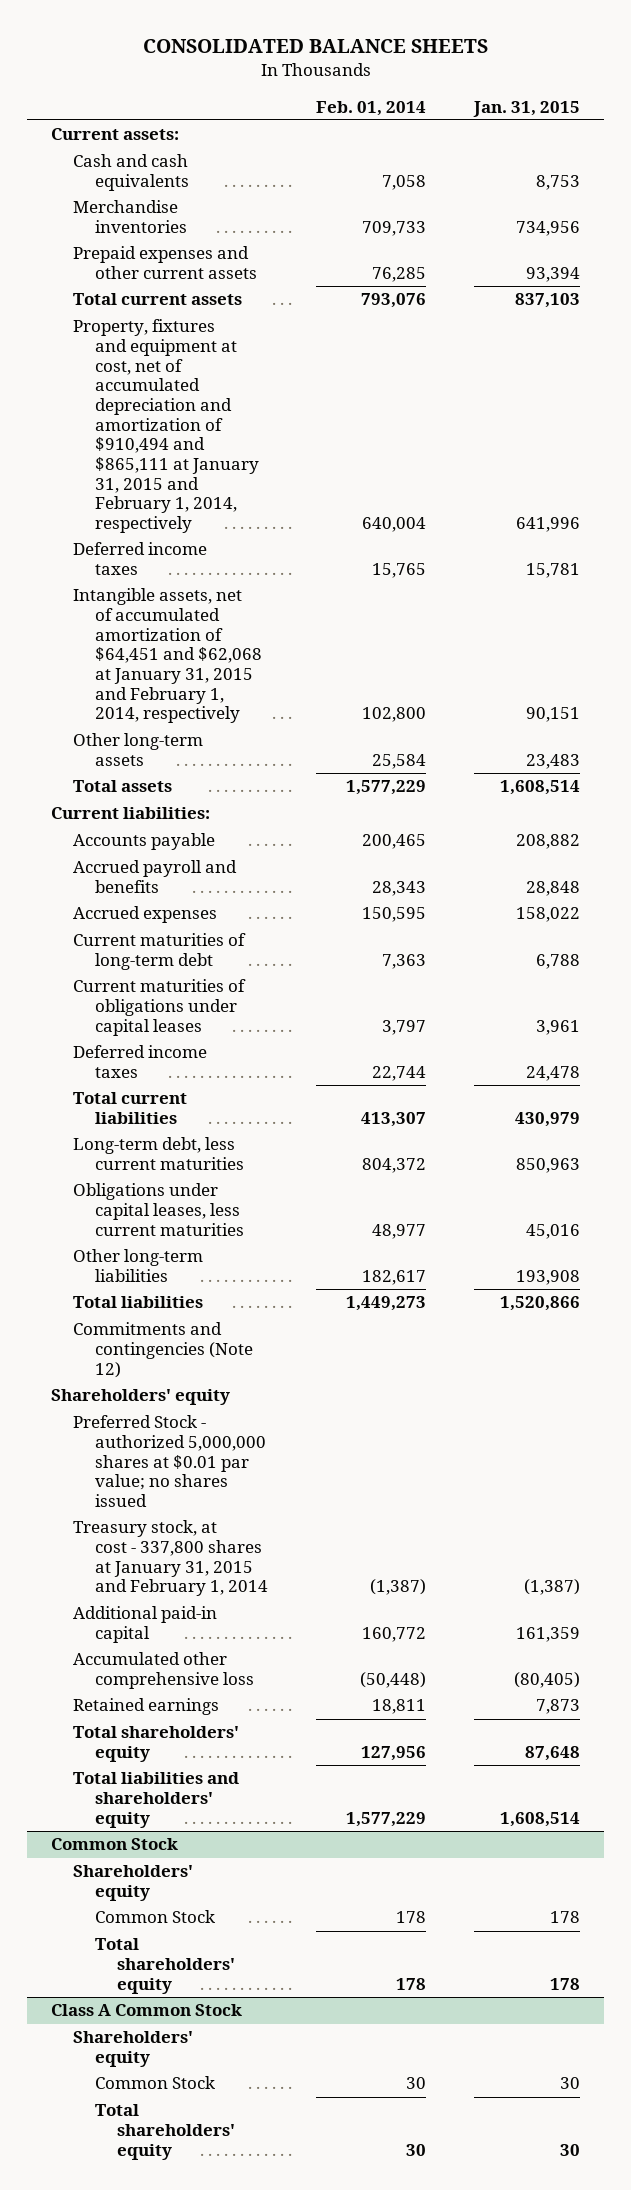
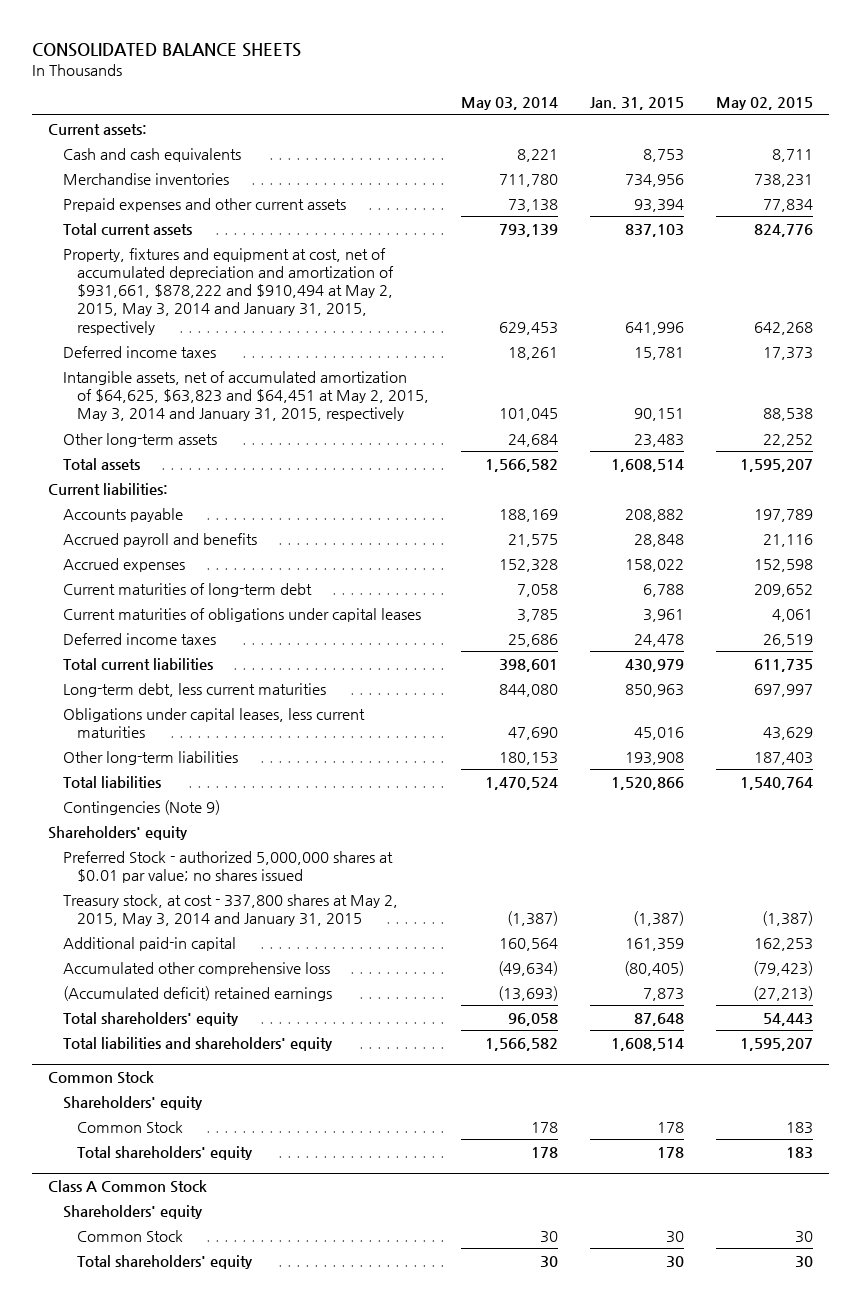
[315,100,426,116] Feb. 01, 2014 -> none
none -> [461,97,559,111] May 03, 2014
none -> [716,97,814,111] May 02, 2015
[72,319,259,533] Property, fixtures and equipment at cost, net of accumulated depreciation and amortization of $910,494 and $865,111 at January 31, 2015 and February 1, 2014, respectively -> [62,247,395,335] Property, fixtures and equipment at cost, net of accumulated depreciation and amortization of $931,661, $878,222 and $910,494 at May 2, 2015, May 3, 2014 and January 31, 2015, respectively
[72,588,262,724] Intangible assets, net of accumulated amortization of $64,451 and $62,068 at January 31, 2015 and February 1, 2014, respectively -> [62,370,430,422] Intangible assets, net of accumulated amortization of $64,625, $63,823 and $64,451 at May 2, 2015, May 3, 2014 and January 31, 2015, respectively
[72,1322,253,1378] Commitments and contingencies (Note 12) -> [62,799,220,815] Contingencies (Note 9)
[72,1520,268,1597] Treasury stock, at cost - 337,800 shares at January 31, 2015 and February 1, 2014 -> [62,893,398,927] Treasury stock, at cost - 337,800 shares at May 2, 2015, May 3, 2014 and January 31, 2015
[72,1698,219,1716] Retained earnings -> [62,985,332,1001] (Accumulated deficit) retained earnings

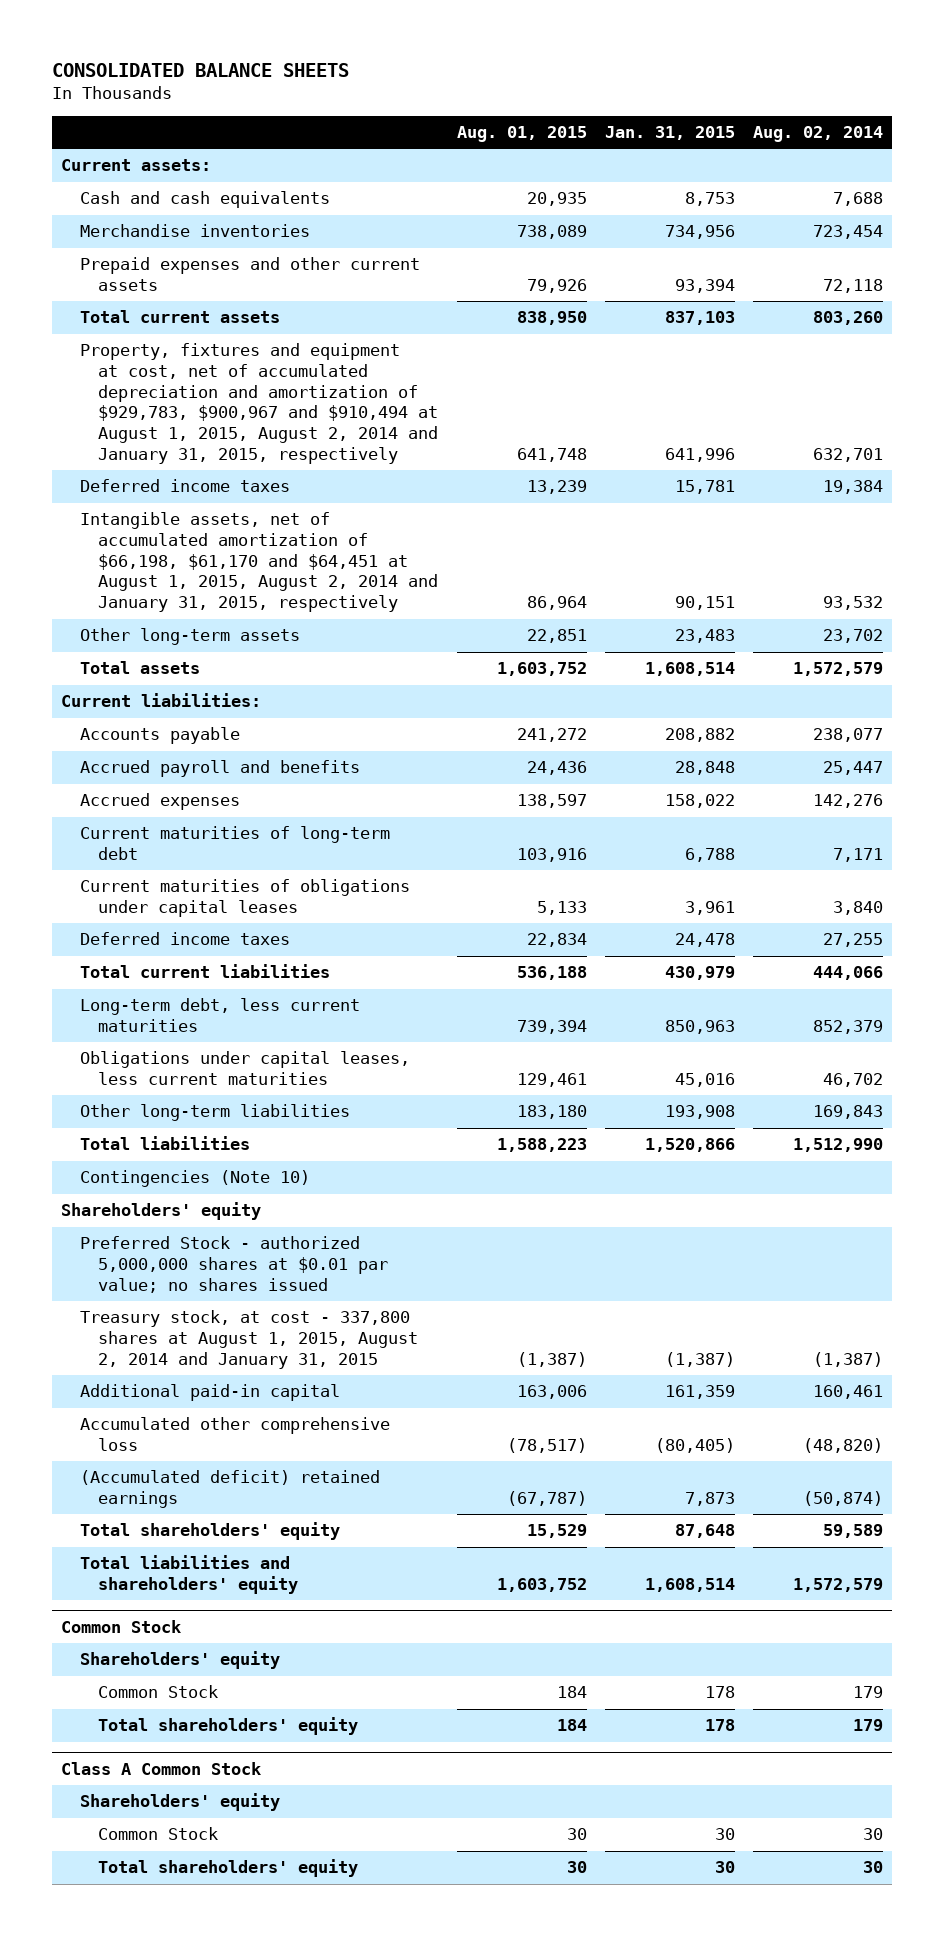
[461,97,559,111] May 03, 2014 -> none
[716,97,814,111] May 02, 2015 -> none
none -> [456,126,587,143] Aug. 01, 2015
none -> [753,126,884,143] Aug. 02, 2014
[62,247,395,335] Property, fixtures and equipment at cost, net of accumulated depreciation and amortization of $931,661, $878,222 and $910,494 at May 2, 2015, May 3, 2014 and January 31, 2015, respectively -> [79,343,439,464] Property, fixtures and equipment at cost, net of accumulated depreciation and amortization of $929,783, $900,967 and $910,494 at August 1, 2015, August 2, 2014 and January 31, 2015, respectively
[62,370,430,422] Intangible assets, net of accumulated amortization of $64,625, $63,823 and $64,451 at May 2, 2015, May 3, 2014 and January 31, 2015, respectively -> [79,512,439,613] Intangible assets, net of accumulated amortization of $66,198, $61,170 and $64,451 at August 1, 2015, August 2, 2014 and January 31, 2015, respectively
[62,799,220,815] Contingencies (Note 9) -> [79,1170,310,1188] Contingencies (Note 10)
[62,893,398,927] Treasury stock, at cost - 337,800 shares at May 2, 2015, May 3, 2014 and January 31, 2015 -> [79,1310,419,1369] Treasury stock, at cost - 337,800 shares at August 1, 2015, August 2, 2014 and January 31, 2015

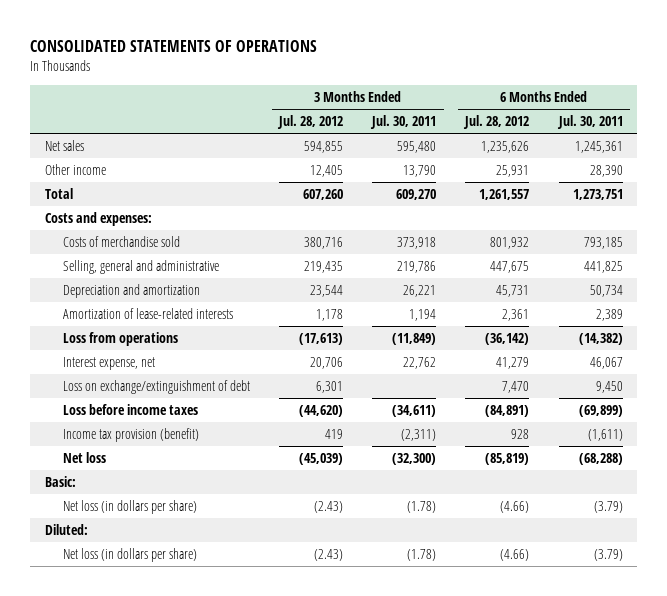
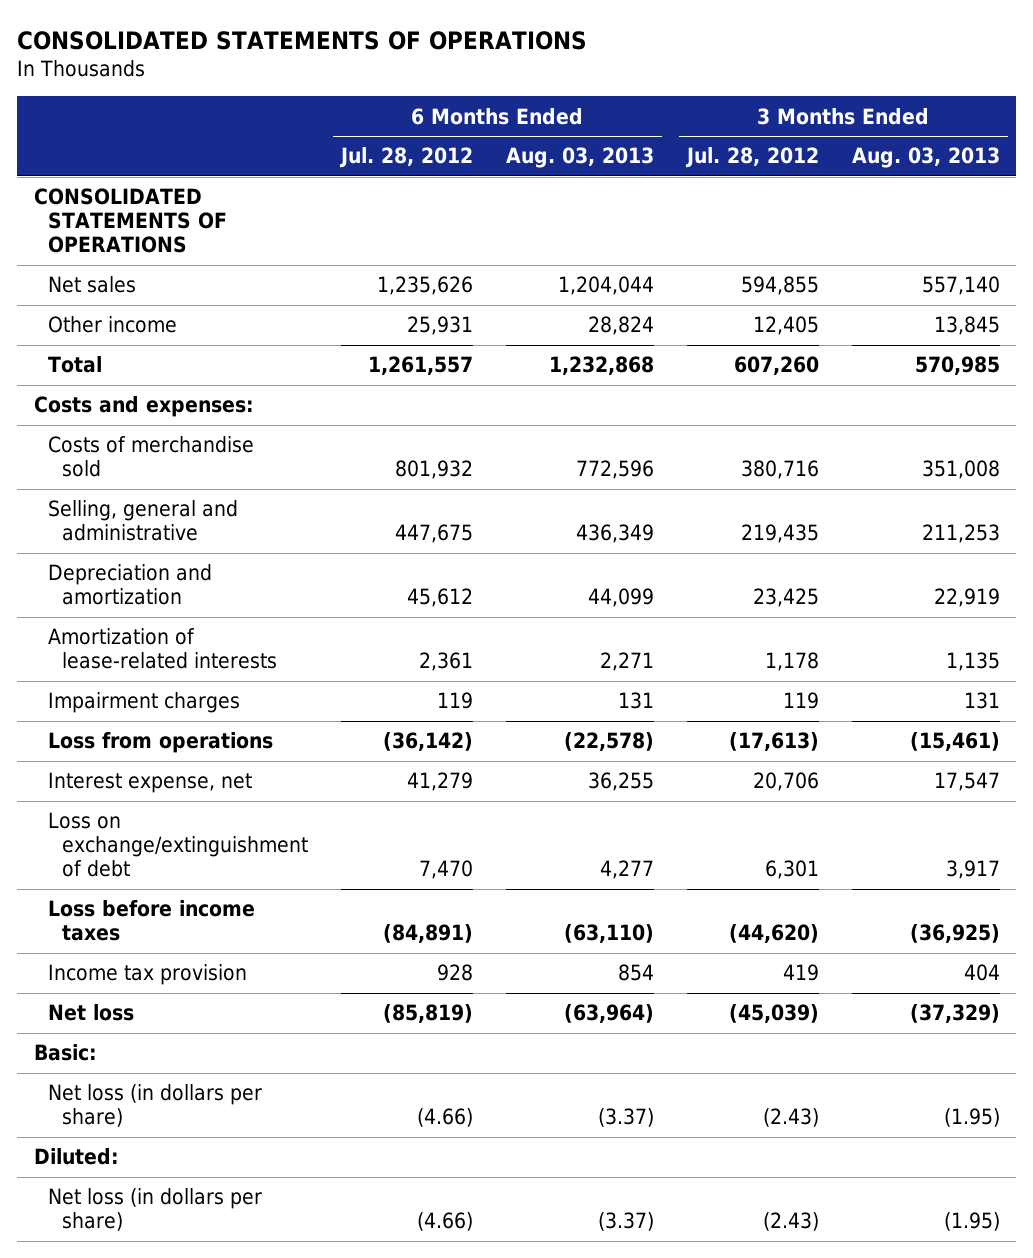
[370,115,437,130] Jul. 30, 2011 -> none
[556,115,623,130] Jul. 30, 2011 -> none
none -> [505,147,654,169] Aug. 03, 2013
none -> [851,147,1000,169] Aug. 03, 2013
none -> [33,188,227,254] CONSOLIDATED STATEMENTS OF OPERATIONS
[310,284,344,297] 23,544 -> [752,588,819,608] 23,425
[496,284,530,297] 45,731 -> [407,588,474,608] 45,612
none -> [47,692,240,714] Impairment charges
[63,427,200,442] Income tax provision (benefit) -> [47,964,247,986] Income tax provision

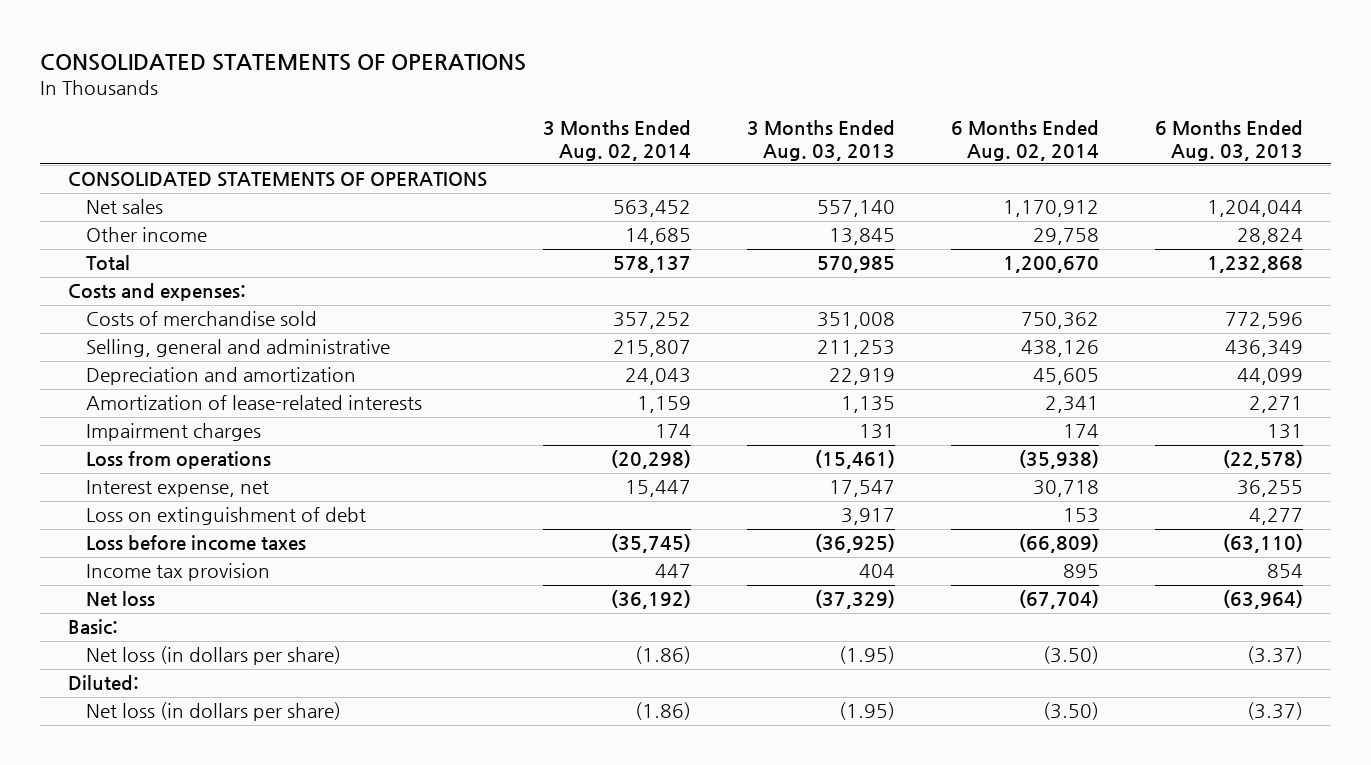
[339,147,474,169] Jul. 28, 2012 -> none
[684,147,819,169] Jul. 28, 2012 -> none
none -> [542,119,691,161] 3 Months Ended Aug. 02, 2014
none -> [950,119,1099,161] 6 Months Ended Aug. 02, 2014
[47,812,309,878] Loss on exchange/extinguishment of debt -> [85,507,366,526] Loss on extinguishment of debt

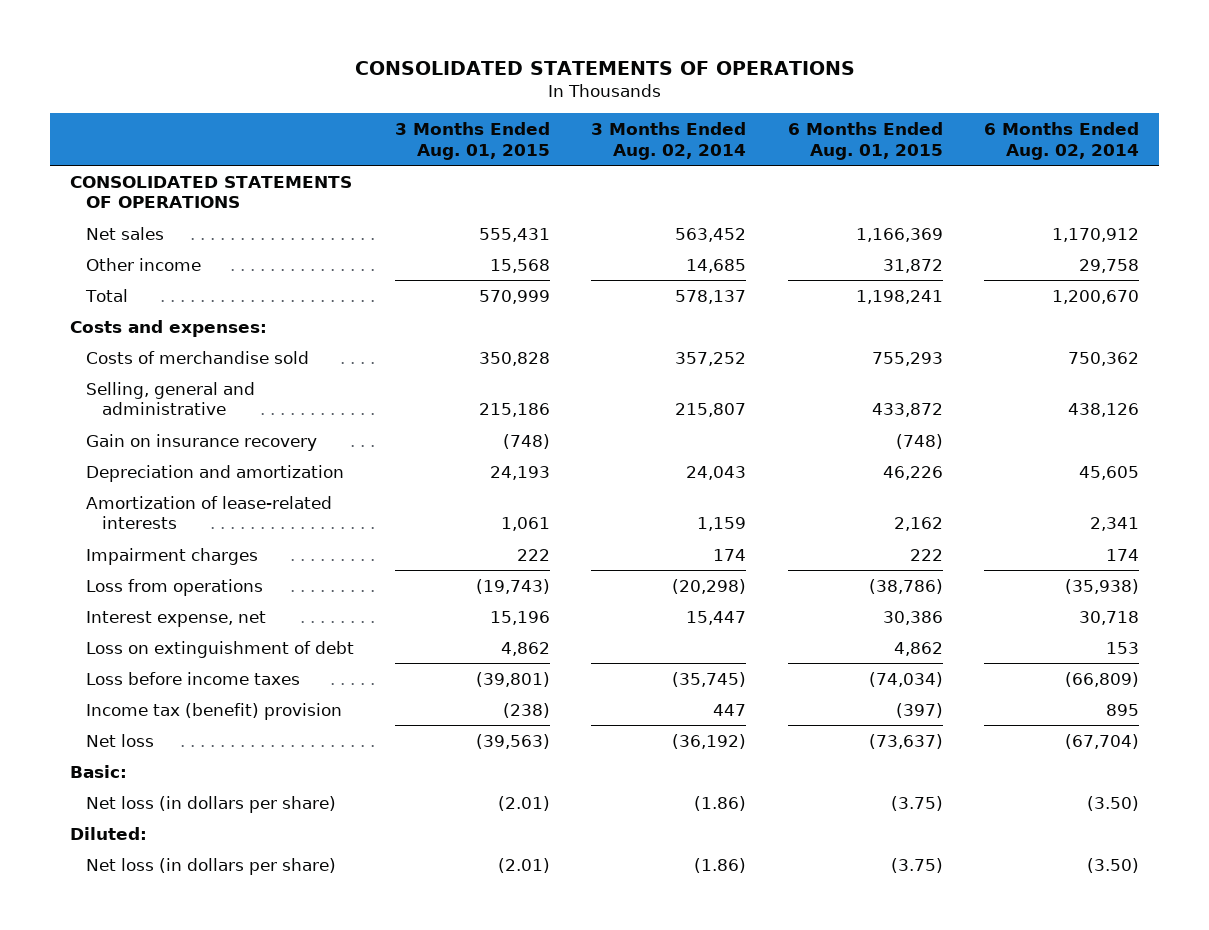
[746,119,895,161] 3 Months Ended Aug. 03, 2013 -> none
[1154,119,1303,161] 6 Months Ended Aug. 03, 2013 -> none
none -> [395,121,551,160] 3 Months Ended Aug. 01, 2015
none -> [787,121,943,160] 6 Months Ended Aug. 01, 2015
none -> [86,433,318,451] Gain on insurance recovery
[85,563,270,582] Income tax provision -> [86,702,343,720] Income tax (benefit) provision

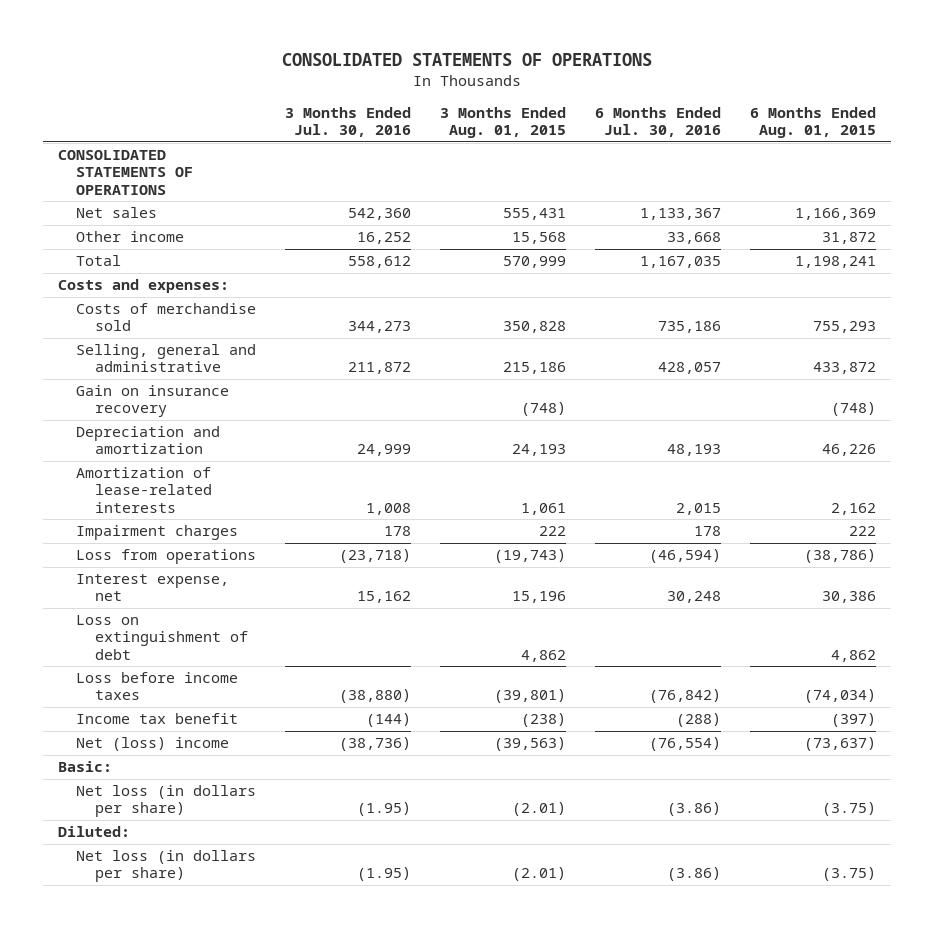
[591,121,747,160] 3 Months Ended Aug. 02, 2014 -> none
[983,121,1139,160] 6 Months Ended Aug. 02, 2014 -> none
none -> [285,107,412,138] 3 Months Ended Jul. 30, 2016
none -> [595,107,722,138] 6 Months Ended Jul. 30, 2016
[86,702,343,720] Income tax (benefit) provision -> [76,713,239,725] Income tax benefit
[86,733,155,747] Net loss -> [76,737,230,752] Net (loss) income

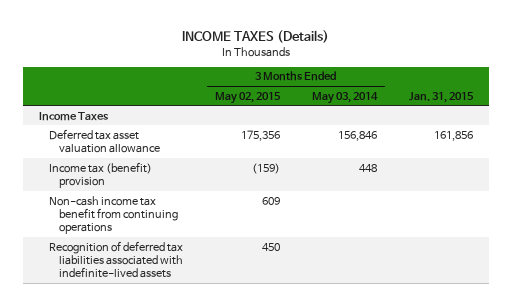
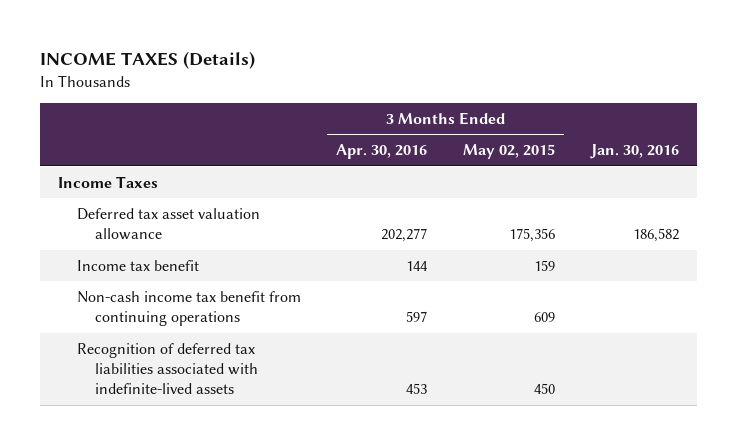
[311,91,378,104] May 03, 2014 -> none
[408,91,474,103] Jan. 31, 2015 -> none
none -> [336,144,428,160] Apr. 30, 2016
none -> [589,144,679,160] Jan. 30, 2016
[49,161,153,188] Income tax (benefit) provision -> [76,259,199,271] Income tax benefit
[252,162,281,174] (159) -> [534,259,556,271] 159

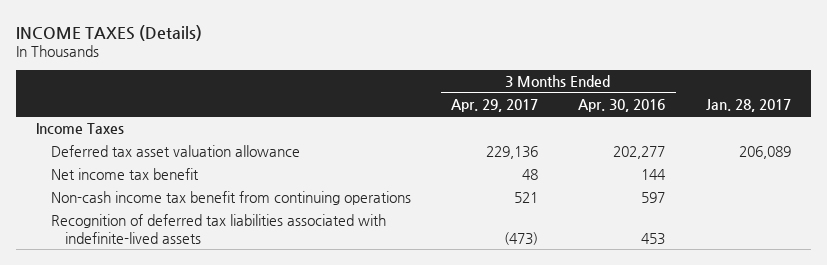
[463,144,556,160] May 02, 2015 -> none
[589,144,679,160] Jan. 30, 2016 -> none
none -> [451,99,539,113] Apr. 29, 2017
none -> [705,99,791,113] Jan. 28, 2017
[76,259,199,271] Income tax benefit -> [50,168,199,181] Net income tax benefit

